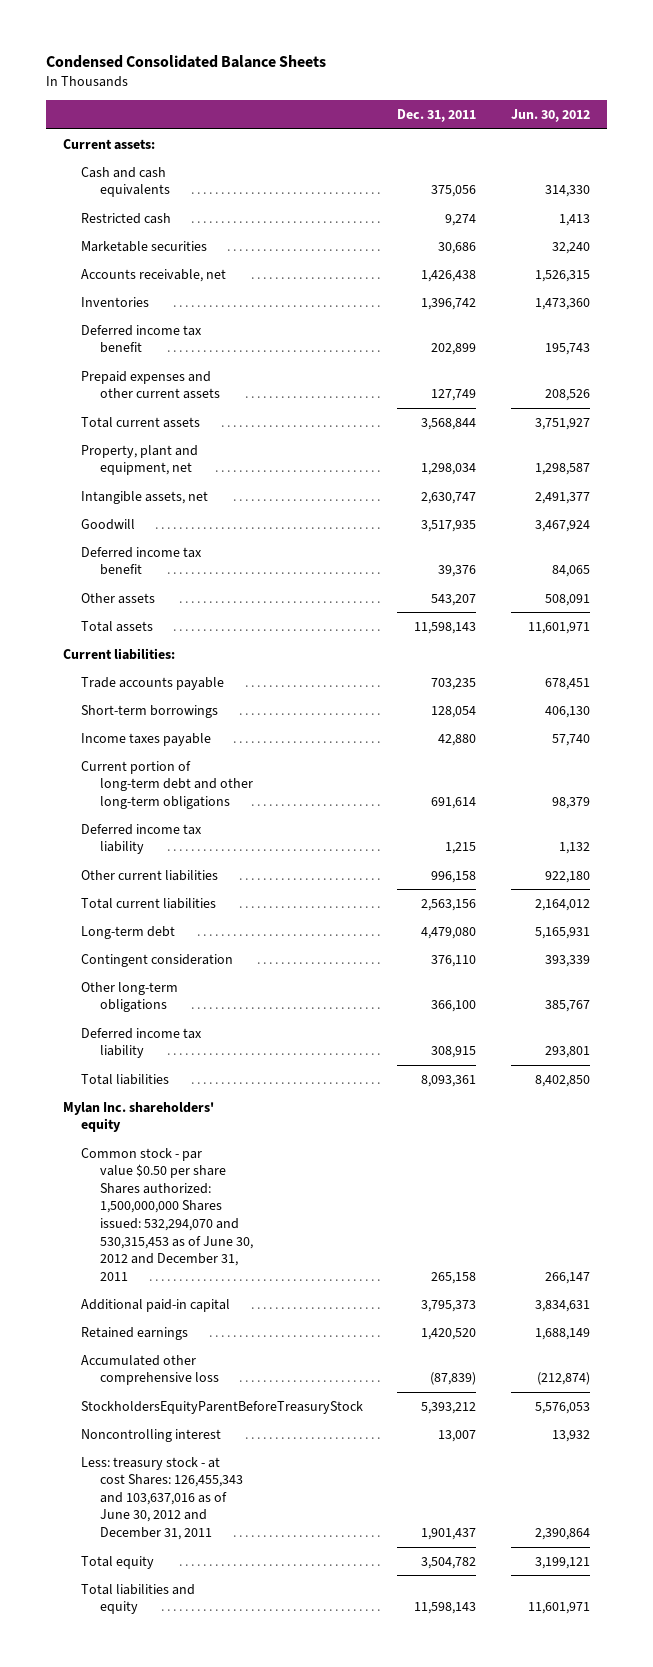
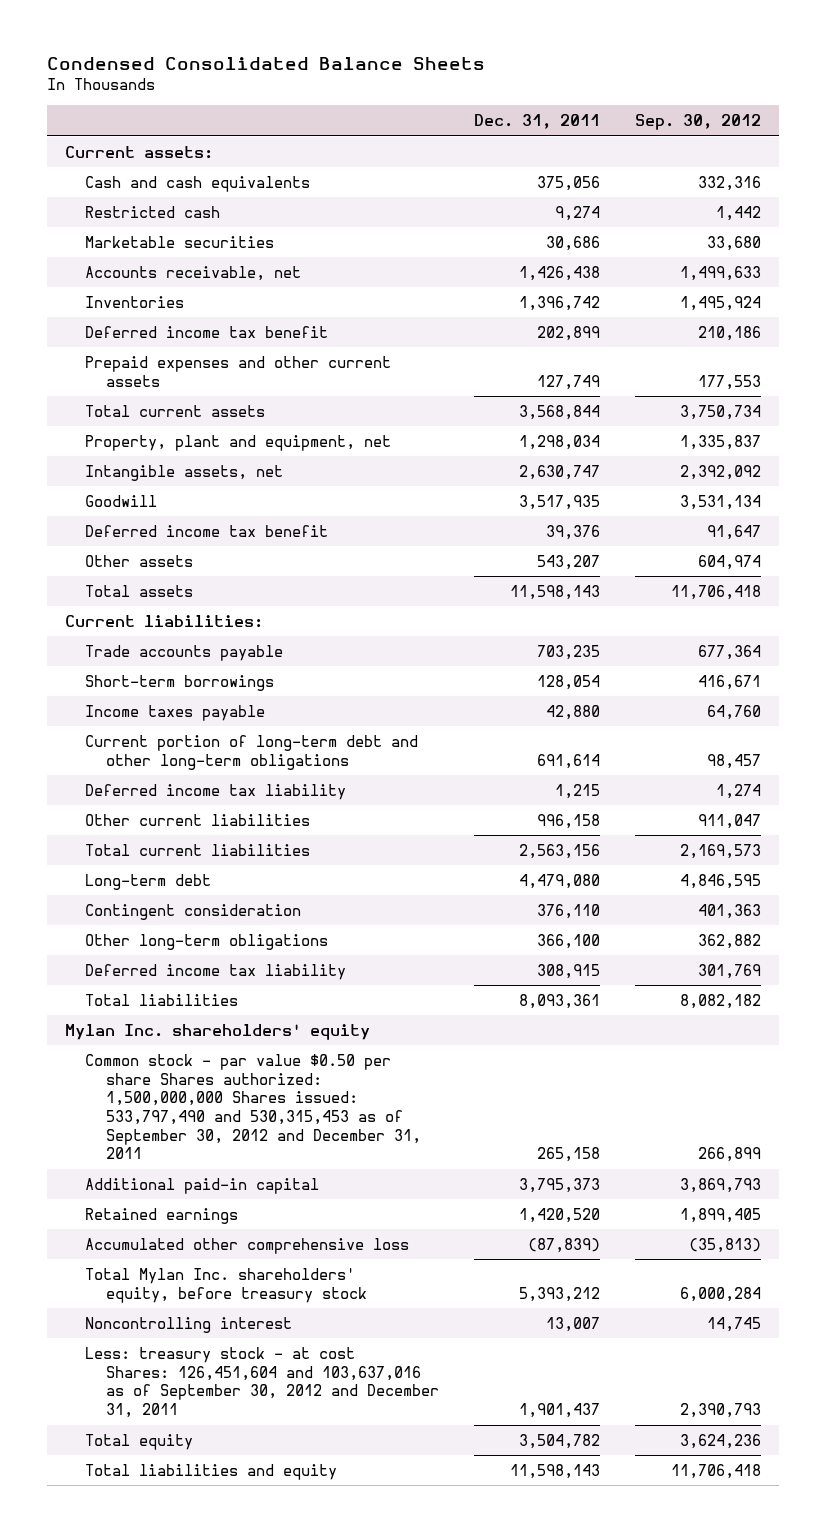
[510,109,590,123] Jun. 30, 2012 -> none
none -> [635,114,762,131] Sep. 30, 2012
[81,1147,253,1281] Common stock - par value $0.50 per share Shares authorized: 1,500,000,000 Shares issued: 532,294,070 and 530,315,453 as of June 30, 2012 and December 31, 2011 -> [85,1053,421,1160] Common stock - par value $0.50 per share Shares authorized: 1,500,000,000 Shares issued: 533,797,490 and 530,315,453 as of September 30, 2012 and December 31, 2011
[81,1400,364,1414] StockholdersEquityParentBeforeTreasuryStock -> [85,1267,367,1303] Total Mylan Inc. shareholders' equity, before treasury stock
[81,1456,243,1541] Less: treasury stock - at cost Shares: 126,455,343 and 103,637,016 as of June 30, 2012 and December 31, 2011 -> [85,1346,439,1419] Less: treasury stock - at cost Shares: 126,451,604 and 103,637,016 as of September 30, 2012 and December 31, 2011

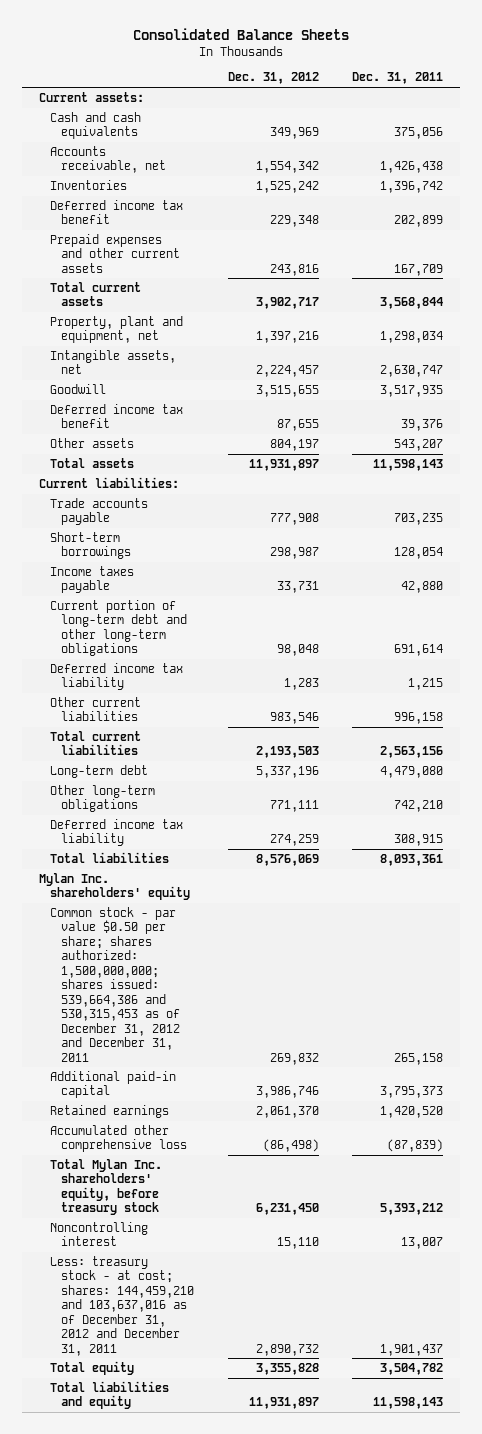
[46,57,485,71] Condensed Consolidated Balance Sheets -> [133,28,350,41] Consolidated Balance Sheets
[635,114,762,131] Sep. 30, 2012 -> none
none -> [227,72,319,85] Dec. 31, 2012
[85,205,221,218] Restricted cash -> none
[85,235,275,248] Marketable securities -> none
[537,374,601,390] 127,749 -> [394,263,444,276] 167,709
[85,903,302,920] Contingent consideration -> none
[537,933,601,949] 366,100 -> [394,800,444,813] 742,210
[85,1053,421,1160] Common stock - par value $0.50 per share Shares authorized: 1,500,000,000 Shares issued: 533,797,490 and 530,315,453 as of September 30, 2012 and December 31, 2011 -> [50,906,181,1062] Common stock - par value $0.50 per share; shares authorized: 1,500,000,000; shares issued: 539,664,386 and 530,315,453 as of December 31, 2012 and December 31, 2011
[85,1346,439,1419] Less: treasury stock - at cost Shares: 126,451,604 and 103,637,016 as of September 30, 2012 and December 31, 2011 -> [50,1255,195,1356] Less: treasury stock - at cost; shares: 144,459,210 and 103,637,016 as of December 31, 2012 and December 31, 2011

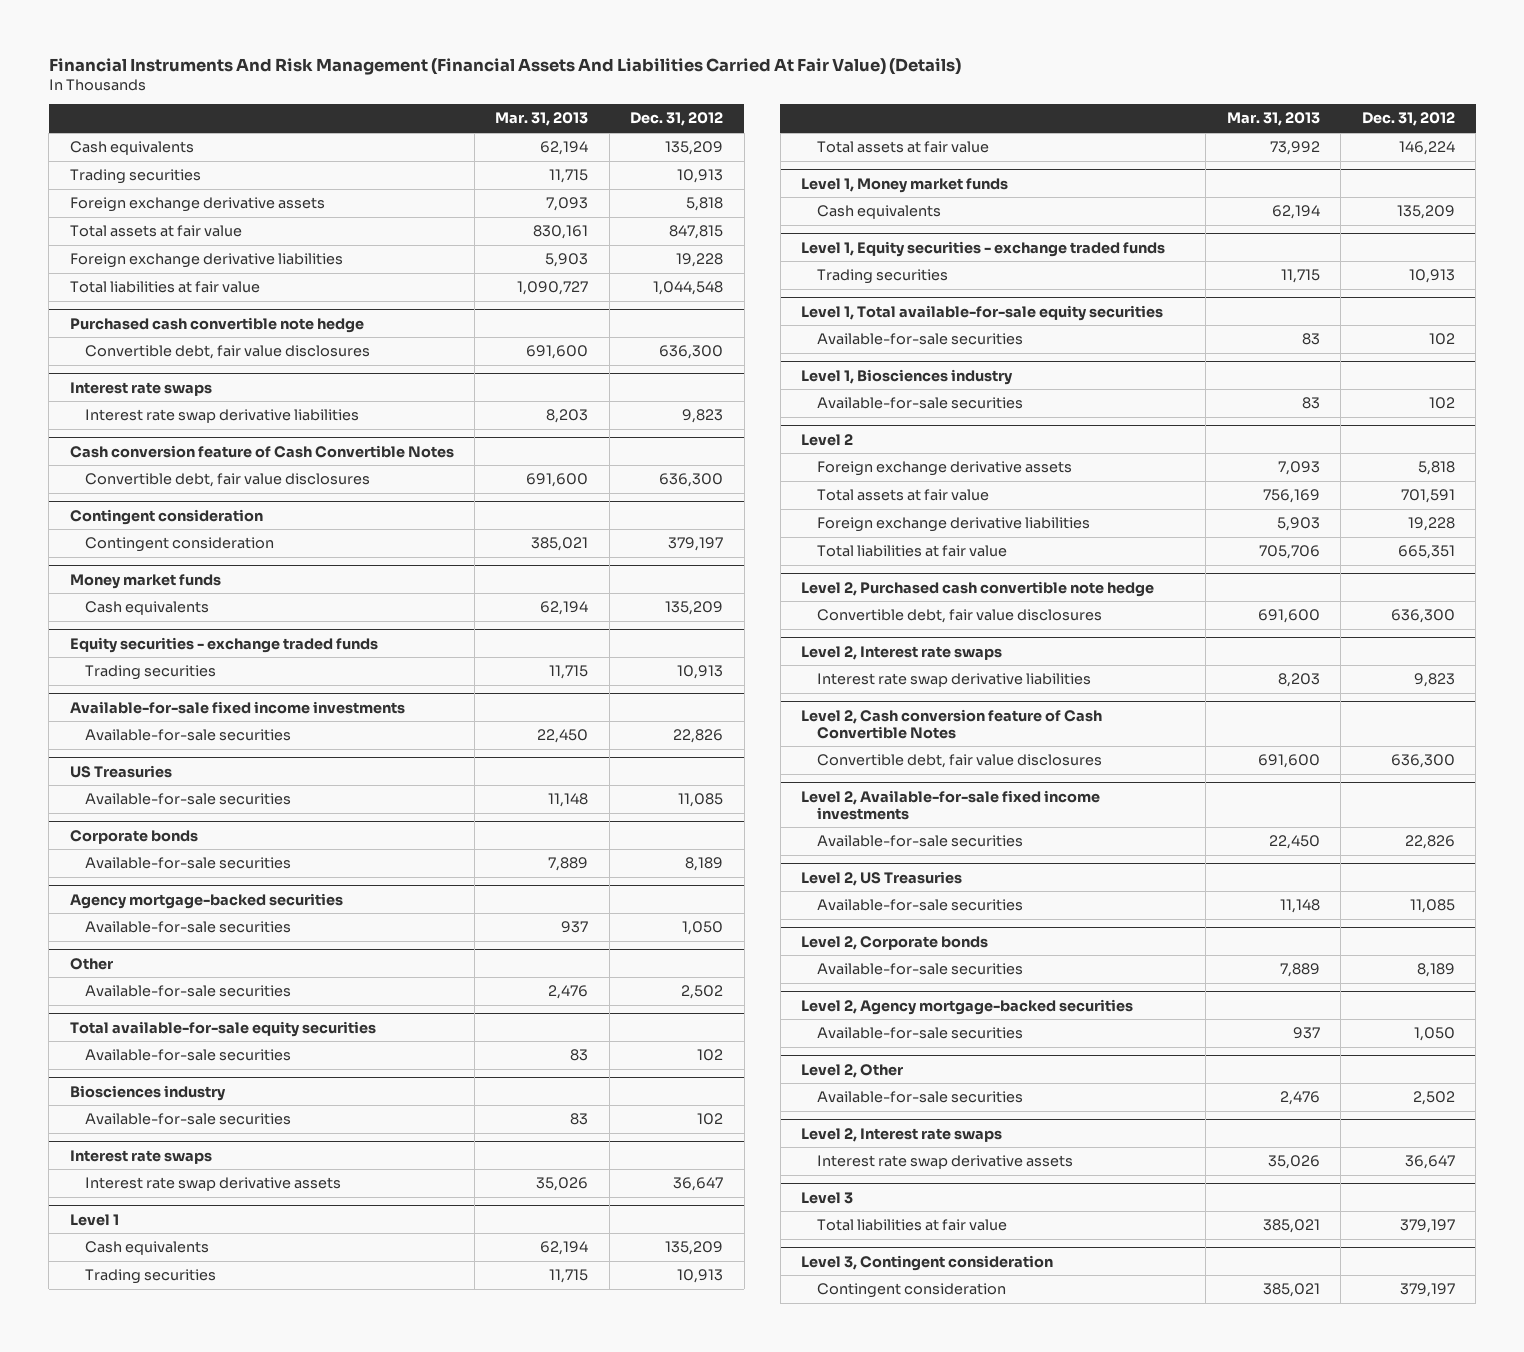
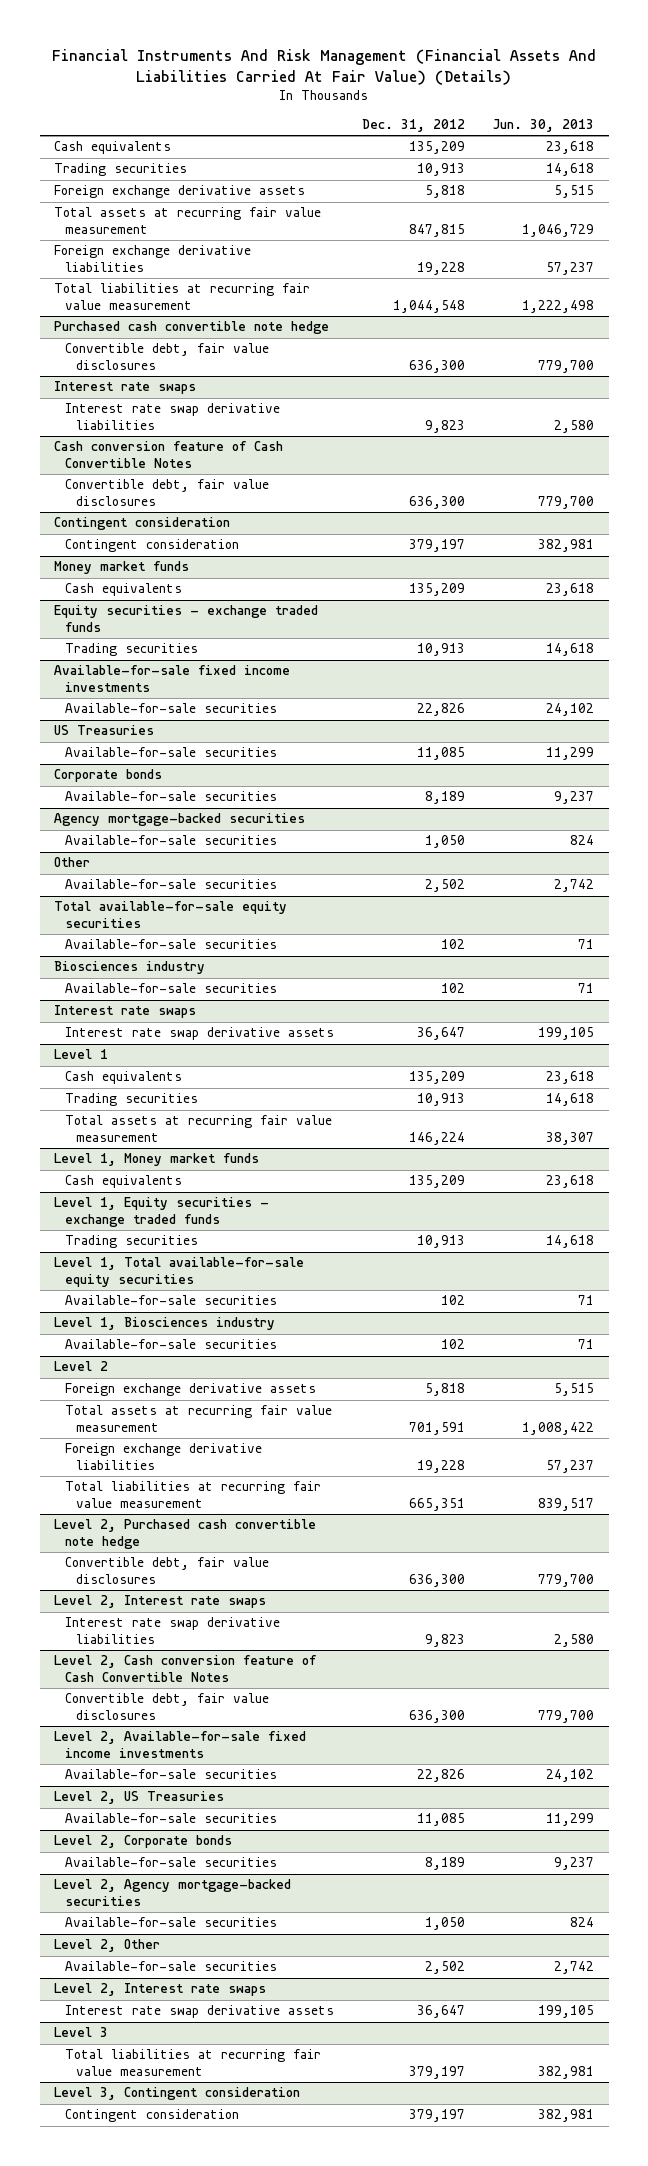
[495,112,589,127] Mar. 31, 2013 -> none
none -> [493,119,595,133] Jun. 30, 2013
[69,225,242,238] Total assets at fair value -> [53,207,321,234] Total assets at recurring fair value measurement
[69,281,260,294] Total liabilities at fair value -> [53,283,310,310] Total liabilities at recurring fair value measurement
[816,141,989,154] Total assets at fair value -> [65,1115,333,1142] Total assets at recurring fair value measurement
[816,489,989,502] Total assets at fair value -> [65,1405,333,1432] Total assets at recurring fair value measurement
[816,545,1007,558] Total liabilities at fair value -> [65,1481,322,1508] Total liabilities at recurring fair value measurement
[816,1219,1007,1232] Total liabilities at fair value -> [65,2049,322,2076] Total liabilities at recurring fair value measurement

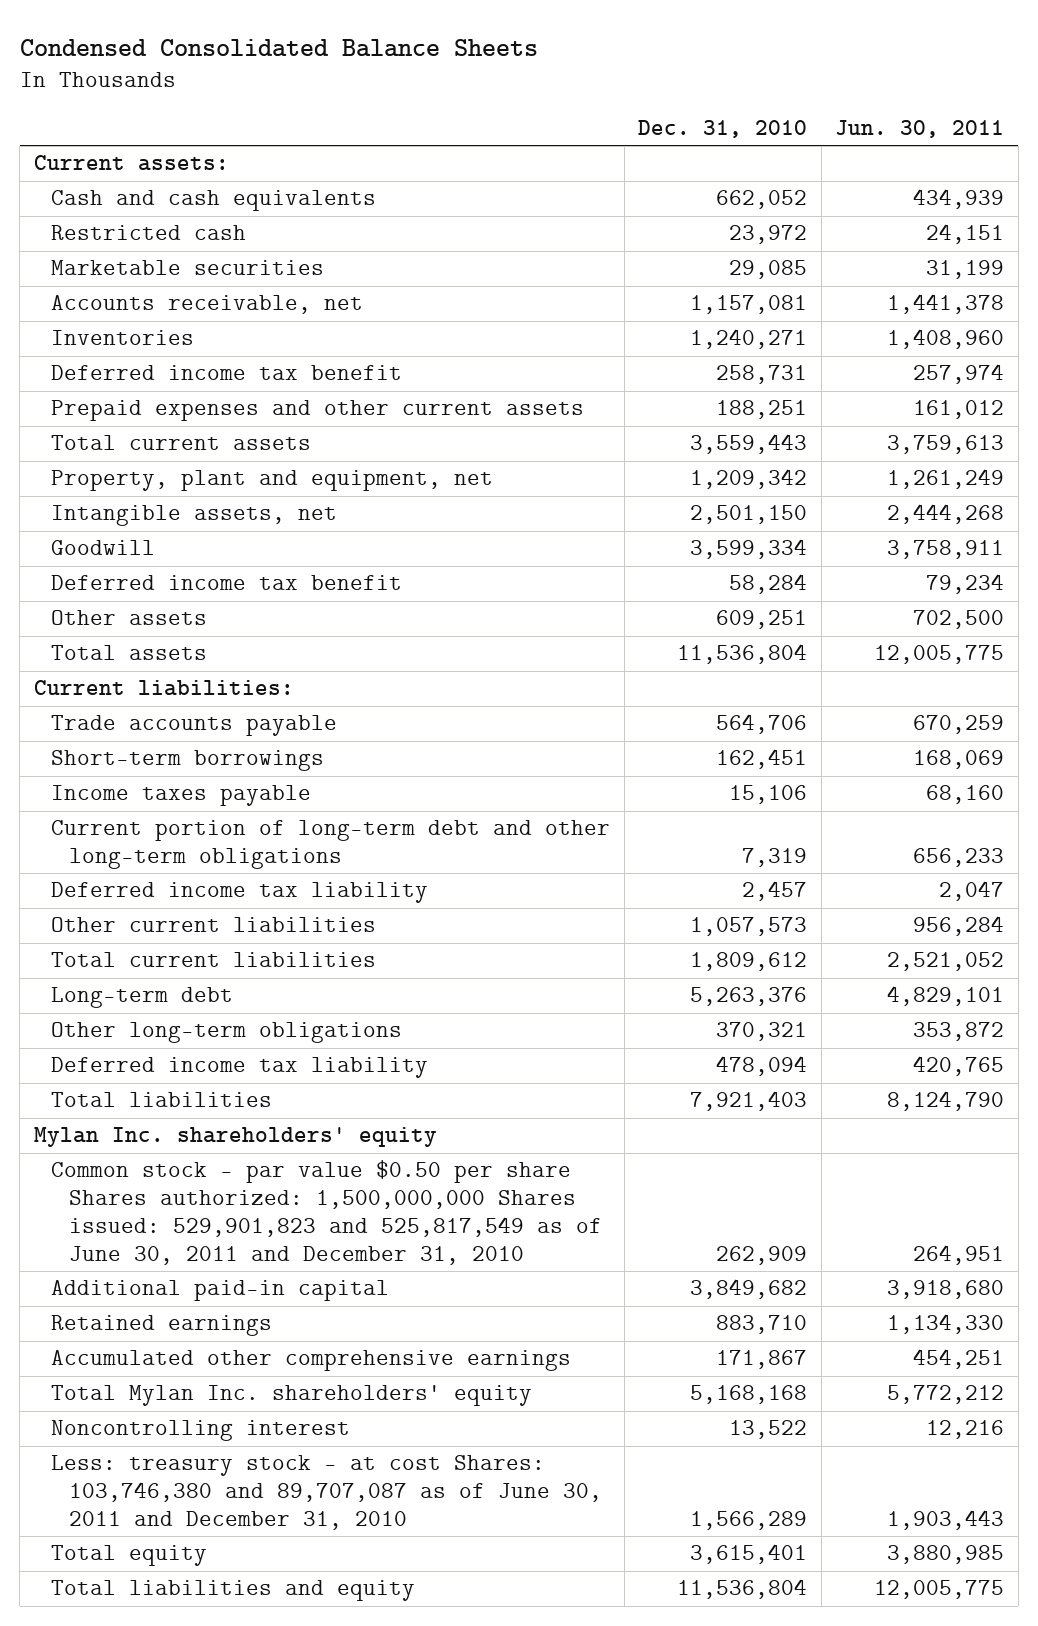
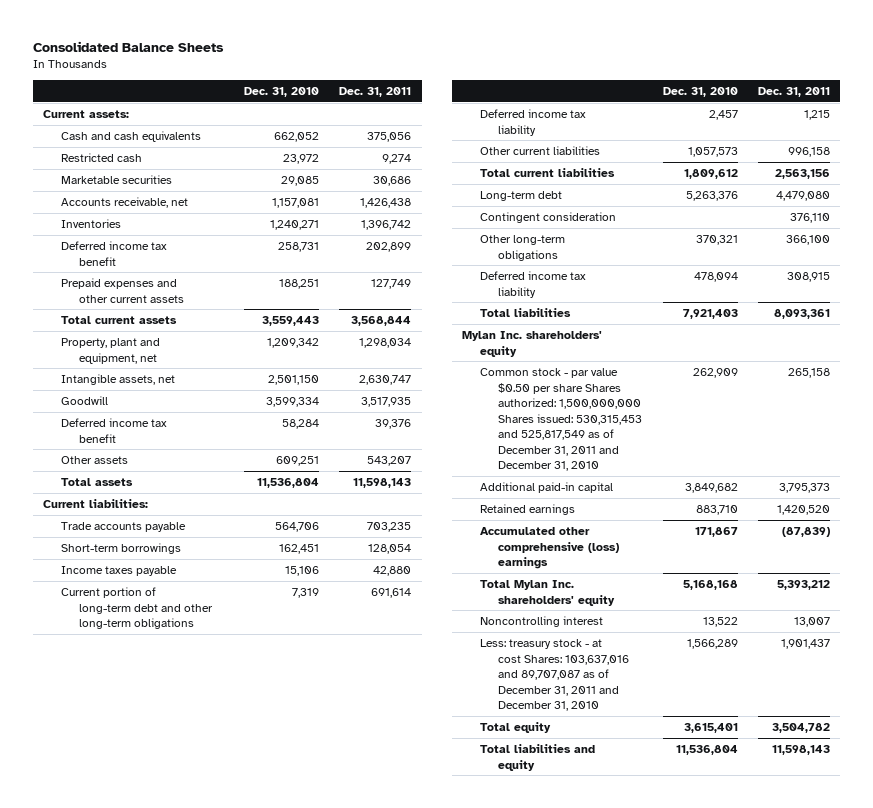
[19,38,538,57] Condensed Consolidated Balance Sheets -> [32,40,224,52] Consolidated Balance Sheets
[835,120,1005,139] Jun. 30, 2011 -> none
none -> [339,87,412,98] Dec. 31, 2011
none -> [480,212,617,224] Contingent consideration
[51,1160,603,1265] Common stock - par value $0.50 per share Shares authorized: 1,500,000,000 Shares issued: 529,901,823 and 525,817,549 as of June 30, 2011 and December 31, 2010 -> [480,368,643,472] Common stock - par value $0.50 per share Shares authorized: 1,500,000,000 Shares issued: 530,315,453 and 525,817,549 as of December 31, 2011 and December 31, 2010
[51,1350,572,1372] Accumulated other comprehensive earnings -> [480,527,620,570] Accumulated other comprehensive (loss) earnings
[51,1455,603,1530] Less: treasury stock - at cost Shares: 103,746,380 and 89,707,087 as of June 30, 2011 and December 31, 2010 -> [480,639,630,712] Less: treasury stock - at cost Shares: 103,637,016 and 89,707,087 as of December 31, 2011 and December 31, 2010

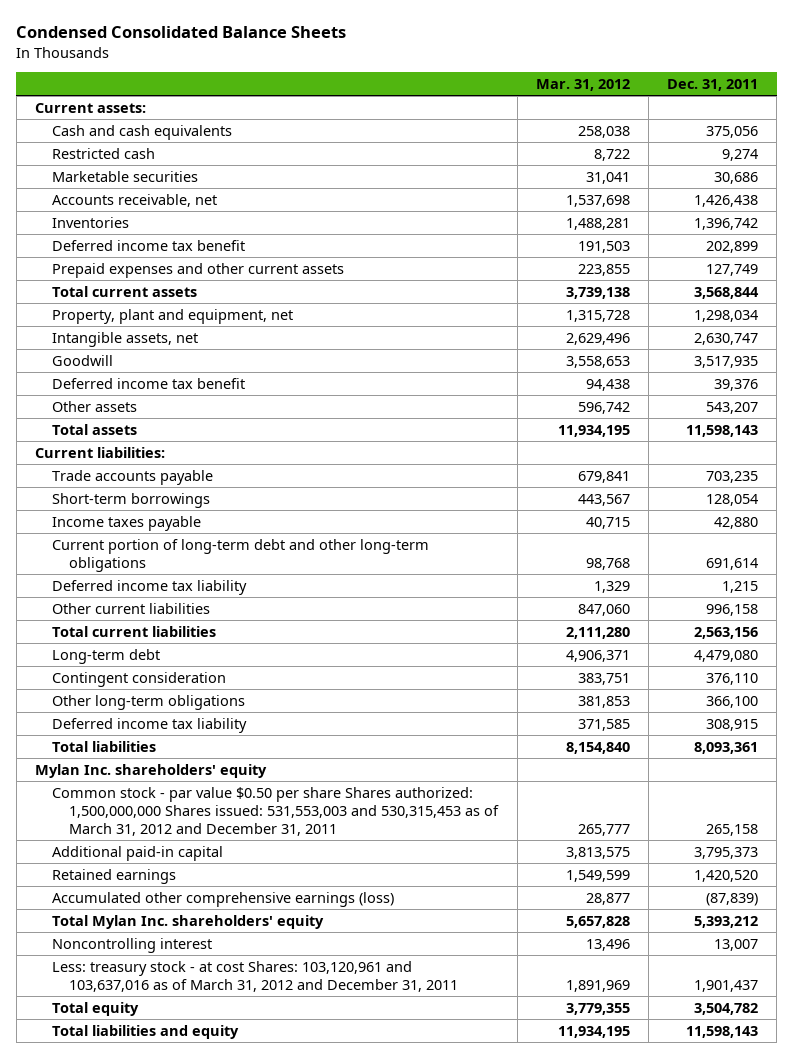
[32,40,224,52] Consolidated Balance Sheets -> [16,26,347,39] Condensed Consolidated Balance Sheets
[243,87,319,98] Dec. 31, 2010 -> none
none -> [535,78,630,91] Mar. 31, 2012
[480,368,643,472] Common stock - par value $0.50 per share Shares authorized: 1,500,000,000 Shares issued: 530,315,453 and 525,817,549 as of December 31, 2011 and December 31, 2010 -> [52,786,500,837] Common stock - par value $0.50 per share Shares authorized: 1,500,000,000 Shares issued: 531,553,003 and 530,315,453 as of March 31, 2012 and December 31, 2011
[480,527,620,570] Accumulated other comprehensive (loss) earnings -> [52,891,395,907] Accumulated other comprehensive earnings (loss)
[480,639,630,712] Less: treasury stock - at cost Shares: 103,637,016 and 89,707,087 as of December 31, 2011 and December 31, 2010 -> [52,960,459,992] Less: treasury stock - at cost Shares: 103,120,961 and 103,637,016 as of March 31, 2012 and December 31, 2011

